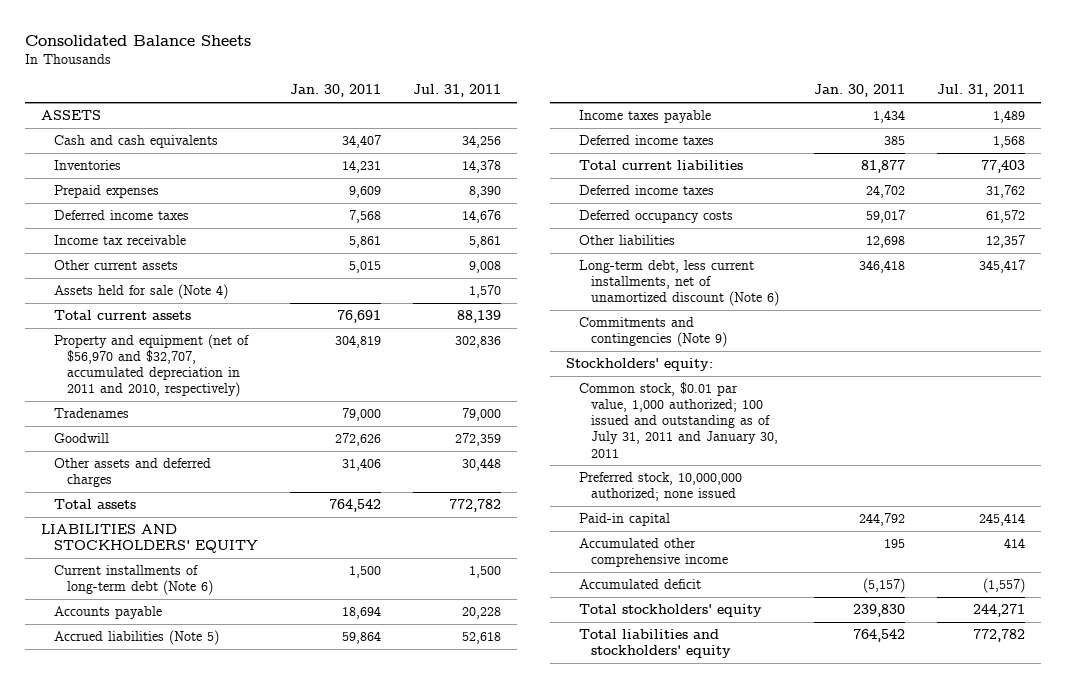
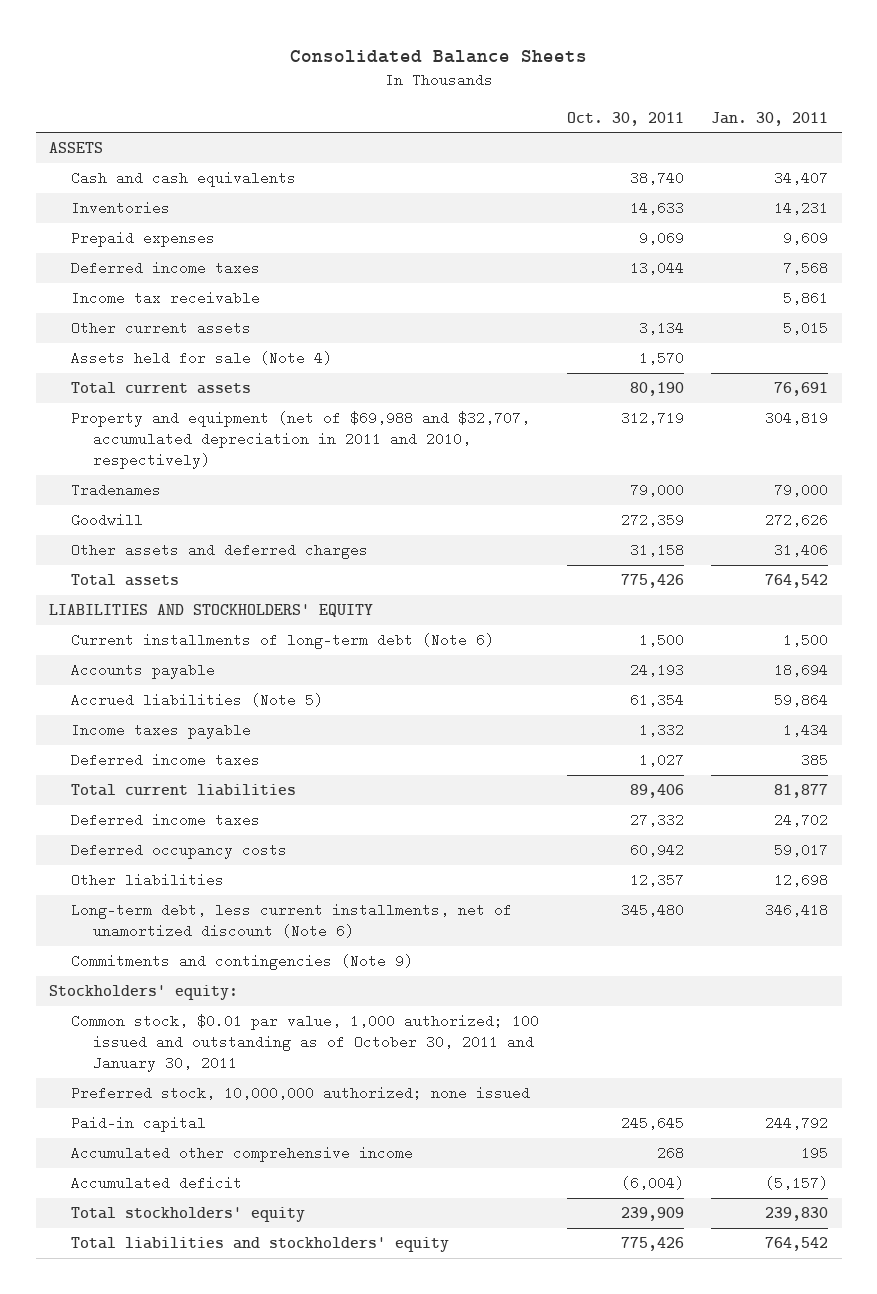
[412,84,501,98] Jul. 31, 2011 -> none
none -> [566,111,684,126] Oct. 30, 2011
[53,333,249,398] Property and equipment (net of $56,970 and $32,707, accumulated depreciation in 2011 and 2010, respectively) -> [71,411,531,470] Property and equipment (net of $69,988 and $32,707, accumulated depreciation in 2011 and 2010, respectively)
[578,381,779,458] Common stock, $0.01 par value, 1,000 authorized; 100 issued and outstanding as of July 31, 2011 and January 30, 2011 -> [71,1014,540,1073] Common stock, $0.01 par value, 1,000 authorized; 100 issued and outstanding as of October 30, 2011 and January 30, 2011

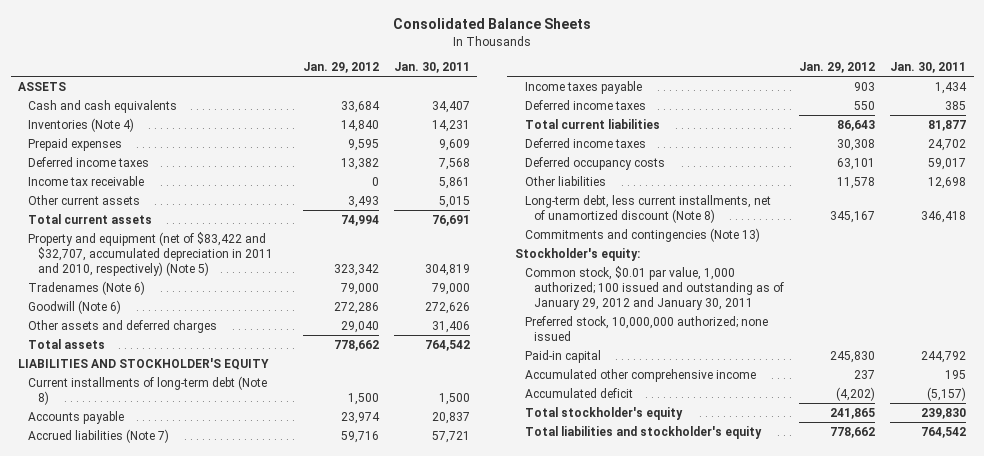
[566,111,684,126] Oct. 30, 2011 -> none
none -> [302,62,379,74] Jan. 29, 2012
[71,201,171,216] Inventories -> [28,117,135,132] Inventories (Note 4)
[71,351,333,366] Assets held for sale (Note 4) -> none
[71,411,531,470] Property and equipment (net of $69,988 and $32,707, accumulated depreciation in 2011 and 2010, respectively) -> [28,231,273,276] Property and equipment (net of $83,422 and $32,707, accumulated depreciation in 2011 and 2010, respectively) (Note 5)
[71,483,162,498] Tradenames -> [28,280,146,295] Tradenames (Note 6)
[71,513,144,528] Goodwill -> [28,299,122,314] Goodwill (Note 6)
[49,604,374,618] LIABILITIES AND STOCKHOLDERS' EQUITY -> [18,357,270,370] LIABILITIES AND STOCKHOLDER'S EQUITY
[71,633,495,650] Current installments of long-term debt (Note 6) -> [28,375,268,405] Current installments of long-term debt (Note 8)
[774,663,829,678] 18,694 -> [431,411,470,424] 20,837
[71,693,324,708] Accrued liabilities (Note 5) -> [28,428,170,443] Accrued liabilities (Note 7)
[774,693,829,708] 59,864 -> [431,430,470,443] 57,721
[71,903,513,939] Long-term debt, less current installments, net of unamortized discount (Note 6) -> [524,194,771,223] Long-term debt, less current installments, net of unamortized discount (Note 8)
[71,954,414,971] Commitments and contingencies (Note 9) -> [524,227,760,242] Commitments and contingencies (Note 13)
[49,985,239,1001] Stockholders' equity: -> [514,247,640,261] Stockholder's equity:
[71,1014,540,1073] Common stock, $0.01 par value, 1,000 authorized; 100 issued and outstanding as of October 30, 2011 and January 30, 2011 -> [524,265,785,310] Common stock, $0.01 par value, 1,000 authorized; 100 issued and outstanding as of January 29, 2012 and January 30, 2011
[71,1207,306,1223] Total stockholders' equity -> [524,406,683,420] Total stockholder's equity
[71,1237,450,1253] Total liabilities and stockholders' equity -> [524,425,762,439] Total liabilities and stockholder's equity

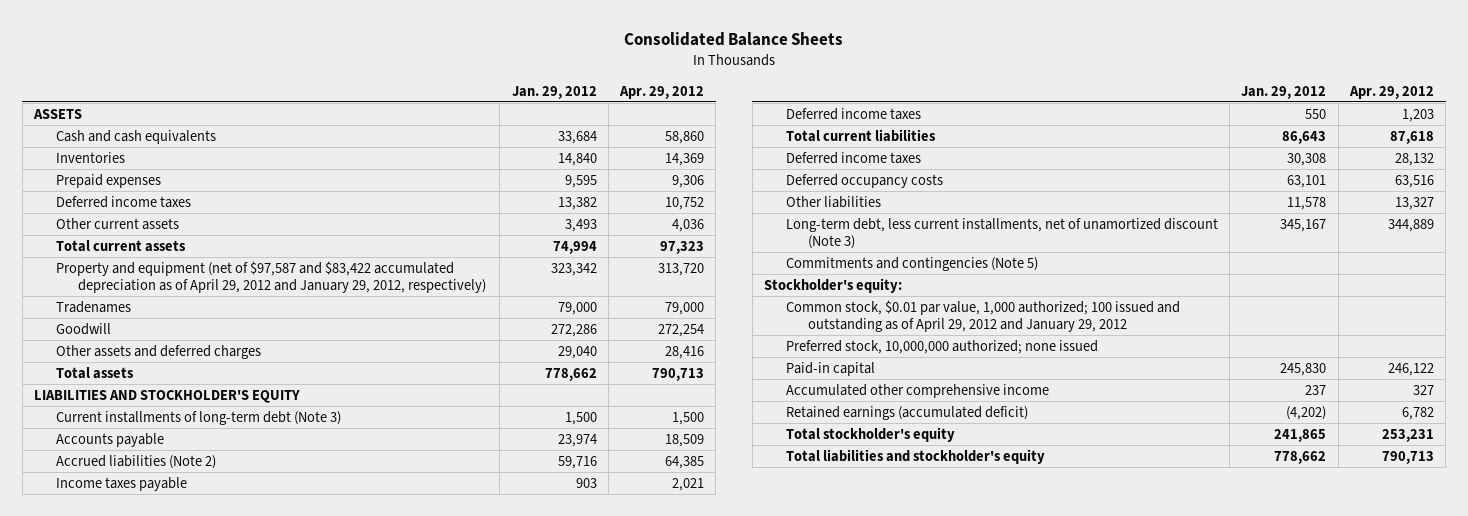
[393,62,470,74] Jan. 30, 2011 -> none
none -> [618,85,704,99] Apr. 29, 2012
[28,117,135,132] Inventories (Note 4) -> [56,151,126,163] Inventories
[28,175,145,186] Income tax receivable -> none
[28,231,273,276] Property and equipment (net of $83,422 and $32,707, accumulated depreciation in 2011 and 2010, respectively) (Note 5) -> [56,260,487,294] Property and equipment (net of $97,587 and $83,422 accumulated depreciation as of April 29, 2012 and January 29, 2012, respectively)
[28,280,146,295] Tradenames (Note 6) -> [56,300,132,313] Tradenames
[28,299,122,314] Goodwill (Note 6) -> [56,322,112,335] Goodwill
[28,375,268,405] Current installments of long-term debt (Note 8) -> [56,410,342,425] Current installments of long-term debt (Note 3)
[28,428,170,443] Accrued liabilities (Note 7) -> [56,454,217,469] Accrued liabilities (Note 2)
[524,194,771,223] Long-term debt, less current installments, net of unamortized discount (Note 8) -> [786,217,1219,250] Long-term debt, less current installments, net of unamortized discount (Note 3)
[524,227,760,242] Commitments and contingencies (Note 13) -> [786,256,1039,271] Commitments and contingencies (Note 5)
[524,265,785,310] Common stock, $0.01 par value, 1,000 authorized; 100 issued and outstanding as of January 29, 2012 and January 30, 2011 -> [786,299,1181,333] Common stock, $0.01 par value, 1,000 authorized; 100 issued and outstanding as of April 29, 2012 and January 29, 2012
[524,387,633,398] Accumulated deficit -> [786,405,1029,420] Retained earnings (accumulated deficit)

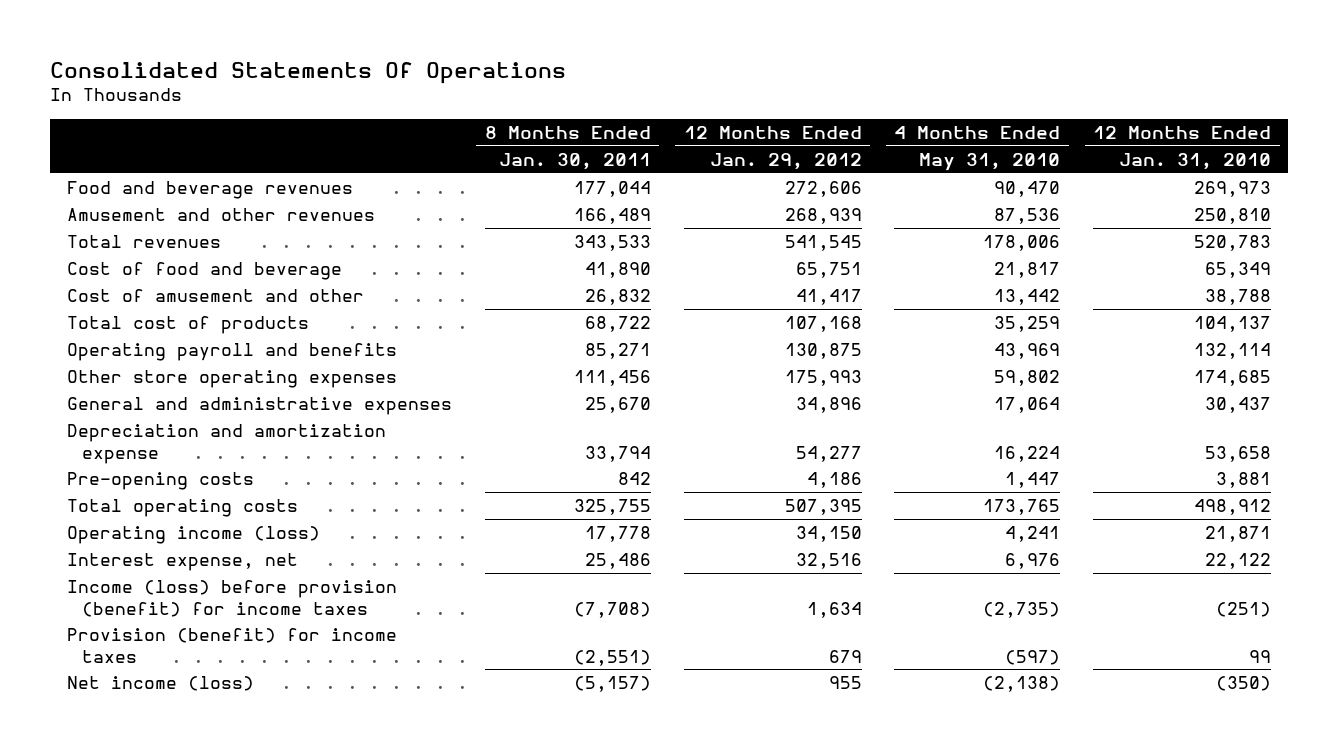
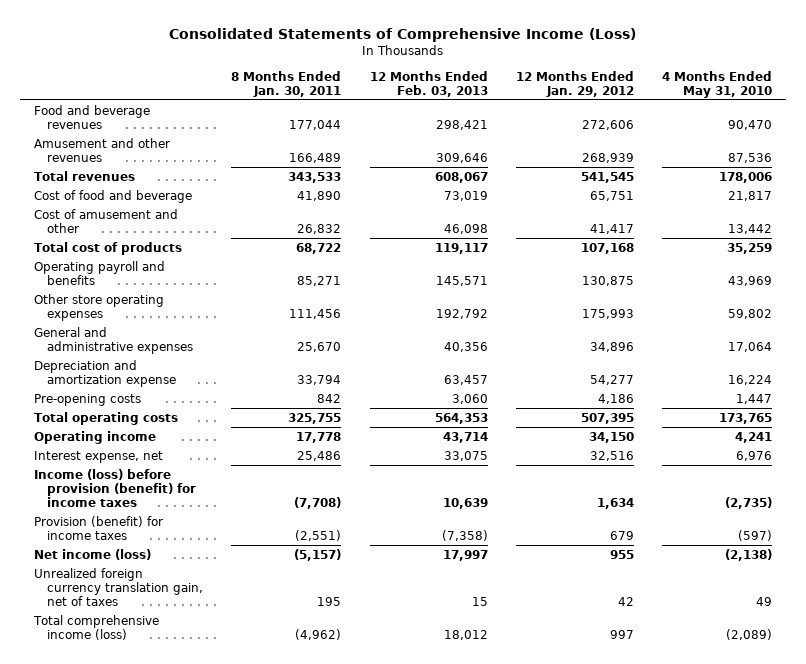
[50,61,567,84] Consolidated Statements Of Operations -> [169,27,637,42] Consolidated Statements of Comprehensive Income (Loss)
[1119,153,1272,171] Jan. 31, 2010 -> none
none -> [369,70,488,97] 12 Months Ended Feb. 03, 2013
[66,526,320,545] Operating income (loss) -> [34,430,157,444] Operating income
none -> [34,567,204,606] Unrealized foreign currency translation gain, net of taxes
none -> [33,614,160,640] Total comprehensive income (loss)

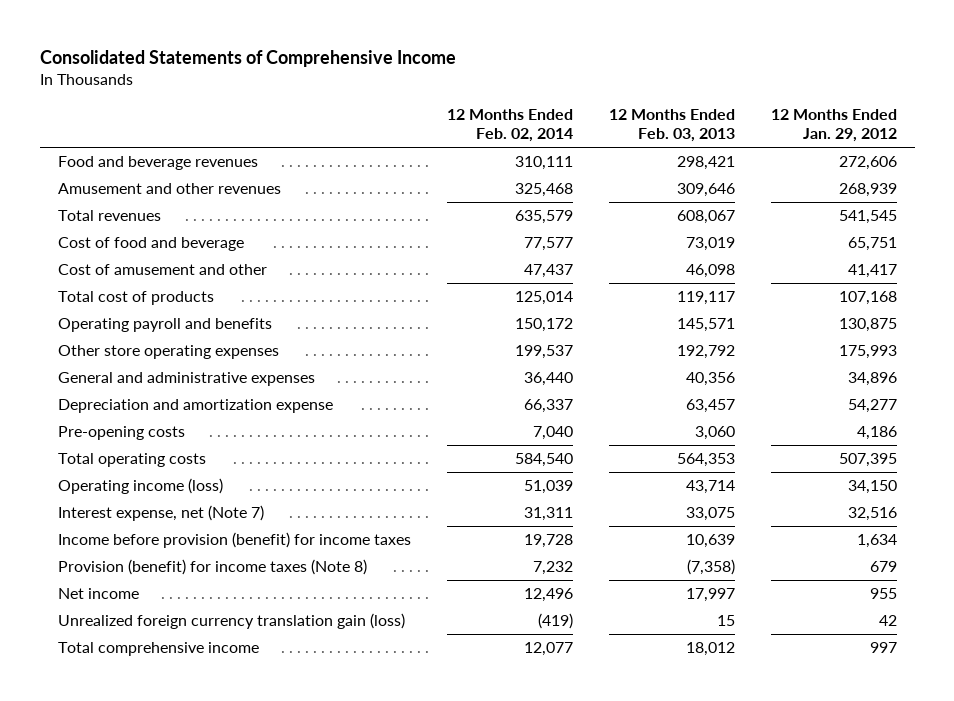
[169,27,637,42] Consolidated Statements of Comprehensive Income (Loss) -> [39,50,456,68] Consolidated Statements of Comprehensive Income
[231,70,342,97] 8 Months Ended Jan. 30, 2011 -> none
[661,70,772,98] 4 Months Ended May 31, 2010 -> none
none -> [446,109,573,143] 12 Months Ended Feb. 02, 2014
[34,430,157,444] Operating income -> [57,478,223,495] Operating income (loss)
[34,450,164,463] Interest expense, net -> [57,505,264,522] Interest expense, net (Note 7)
[34,468,197,507] Income (loss) before provision (benefit) for income taxes -> [57,532,411,549] Income before provision (benefit) for income taxes
[34,515,164,540] Provision (benefit) for income taxes -> [57,559,367,576] Provision (benefit) for income taxes (Note 8)
[34,548,152,560] Net income (loss) -> [57,588,139,600] Net income
[34,567,204,606] Unrealized foreign currency translation gain, net of taxes -> [57,613,405,630] Unrealized foreign currency translation gain (loss)
[33,614,160,640] Total comprehensive income (loss) -> [57,642,259,657] Total comprehensive income

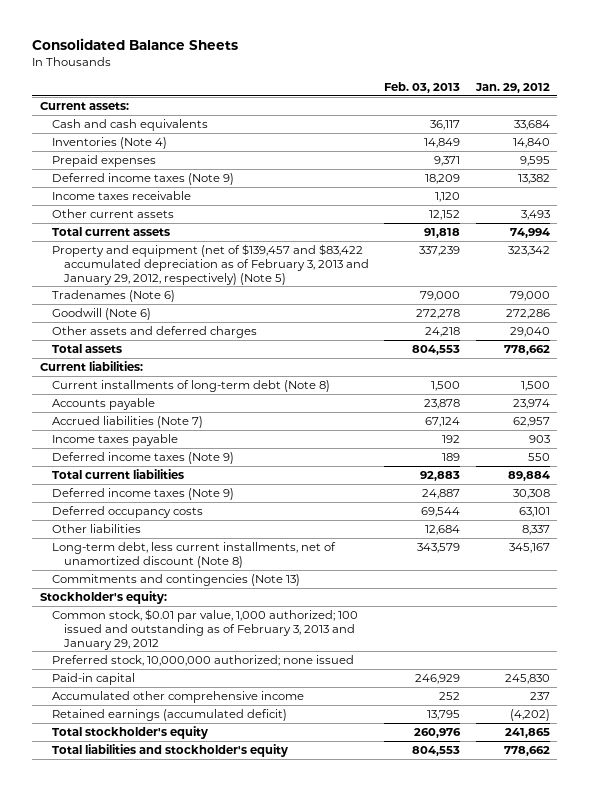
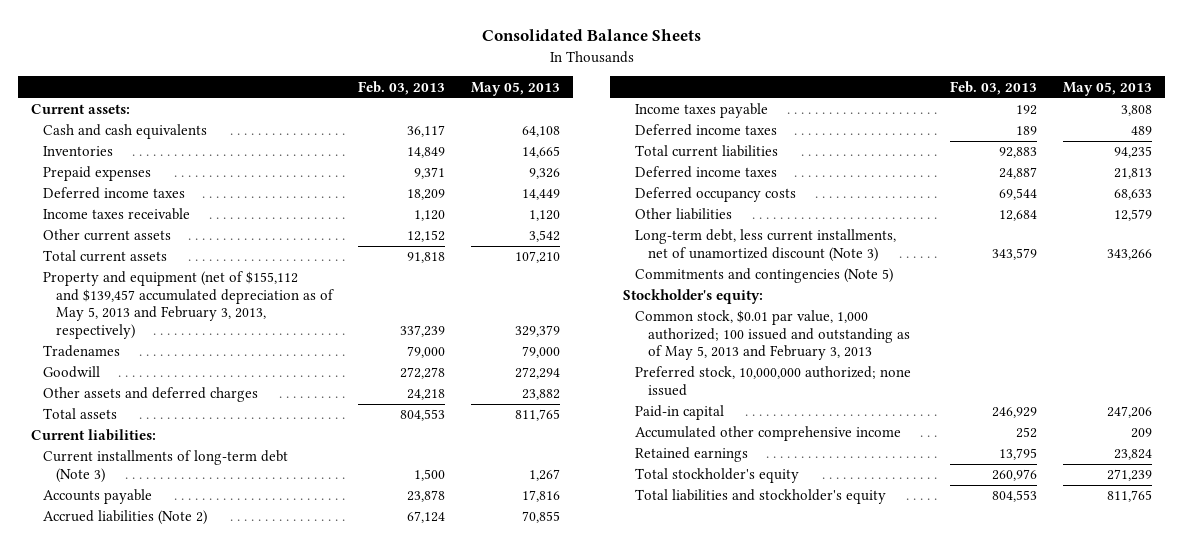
[474,82,550,93] Jan. 29, 2012 -> none
none -> [471,81,561,96] May 05, 2013
[51,137,167,150] Inventories (Note 4) -> [43,146,114,157] Inventories
[51,173,234,186] Deferred income taxes (Note 9) -> [43,187,186,200] Deferred income taxes
[51,244,369,285] Property and equipment (net of $139,457 and $83,422 accumulated depreciation as of February 3, 2013 and January 29, 2012, respectively) (Note 5) -> [43,271,334,339] Property and equipment (net of $155,112 and $139,457 accumulated depreciation as of May 5, 2013 and February 3, 2013, respectively)
[51,290,175,303] Tradenames (Note 6) -> [43,345,121,358] Tradenames
[51,308,151,321] Goodwill (Note 6) -> [43,366,101,379] Goodwill
[51,380,330,393] Current installments of long-term debt (Note 8) -> [43,450,289,483] Current installments of long-term debt (Note 3)
[51,416,203,429] Accrued liabilities (Note 7) -> [43,510,208,526] Accrued liabilities (Note 2)
[51,452,234,465] Deferred income taxes (Note 9) -> [635,124,778,137] Deferred income taxes
[51,488,234,501] Deferred income taxes (Note 9) -> [635,166,778,179] Deferred income taxes
[51,542,336,568] Long-term debt, less current installments, net of unamortized discount (Note 8) -> [635,229,897,262] Long-term debt, less current installments, net of unamortized discount (Note 3)
[51,574,300,587] Commitments and contingencies (Note 13) -> [635,268,894,284] Commitments and contingencies (Note 5)
[51,609,358,650] Common stock, $0.01 par value, 1,000 authorized; 100 issued and outstanding as of February 3, 2013 and January 29, 2012 -> [635,310,910,361] Common stock, $0.01 par value, 1,000 authorized; 100 issued and outstanding as of May 5, 2013 and February 3, 2013
[51,709,287,722] Retained earnings (accumulated deficit) -> [635,447,749,463] Retained earnings

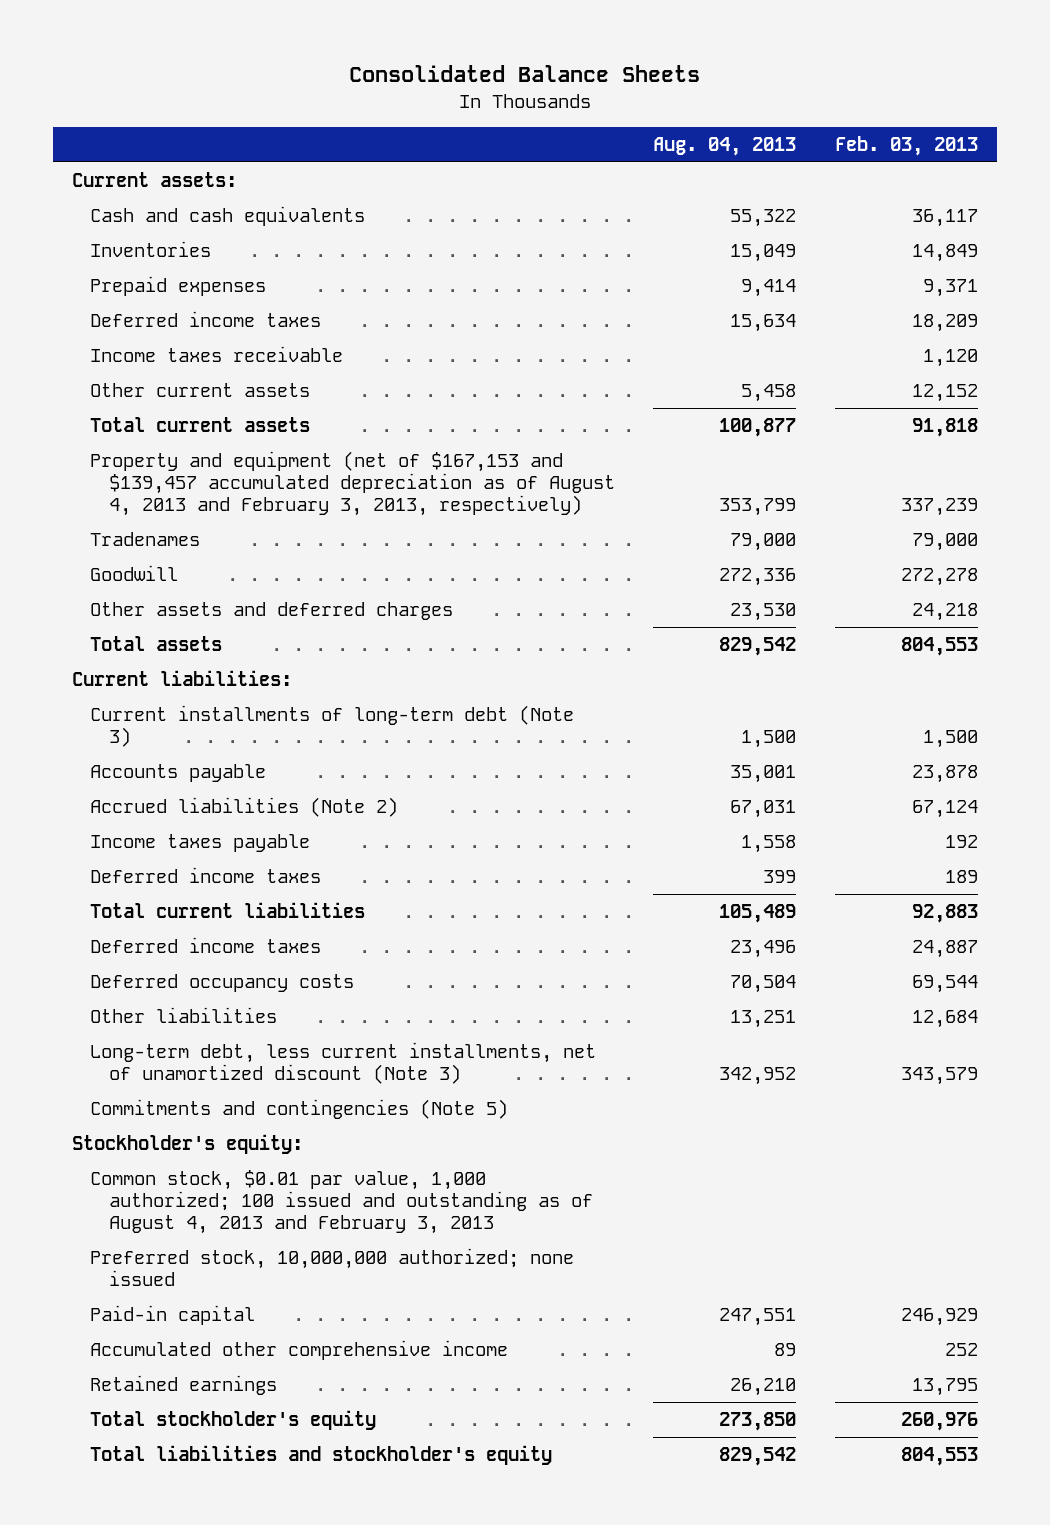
[471,81,561,96] May 05, 2013 -> none
none -> [653,136,797,156] Aug. 04, 2013
[43,271,334,339] Property and equipment (net of $155,112 and $139,457 accumulated depreciation as of May 5, 2013 and February 3, 2013, respectively) -> [90,451,615,517] Property and equipment (net of $167,153 and $139,457 accumulated depreciation as of August 4, 2013 and February 3, 2013, respectively)
[635,310,910,361] Common stock, $0.01 par value, 1,000 authorized; 100 issued and outstanding as of May 5, 2013 and February 3, 2013 -> [90,1170,593,1235] Common stock, $0.01 par value, 1,000 authorized; 100 issued and outstanding as of August 4, 2013 and February 3, 2013

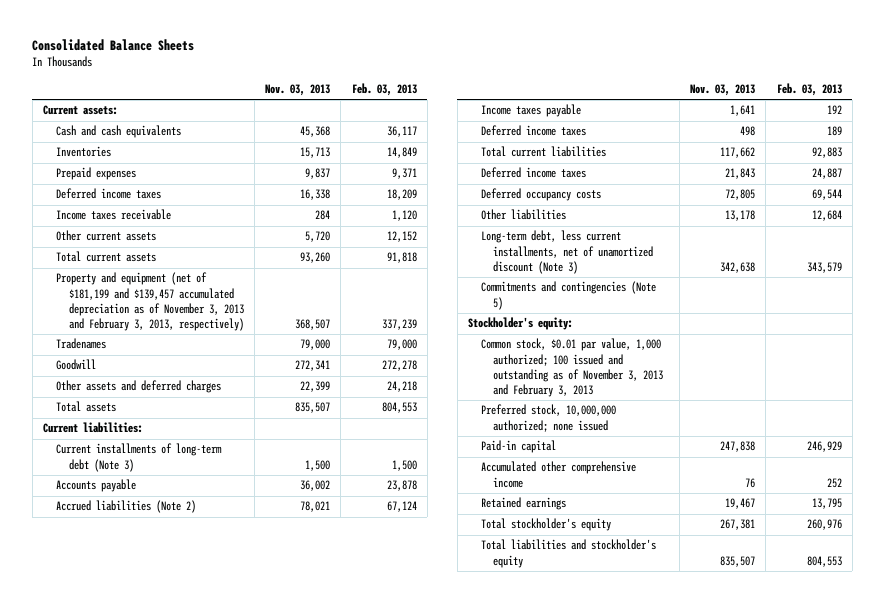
[653,136,797,156] Aug. 04, 2013 -> none
none -> [265,83,331,96] Nov. 03, 2013
[90,451,615,517] Property and equipment (net of $167,153 and $139,457 accumulated depreciation as of August 4, 2013 and February 3, 2013, respectively) -> [55,272,244,331] Property and equipment (net of $181,199 and $139,457 accumulated depreciation as of November 3, 2013 and February 3, 2013, respectively)
[90,1170,593,1235] Common stock, $0.01 par value, 1,000 authorized; 100 issued and outstanding as of August 4, 2013 and February 3, 2013 -> [480,338,664,397] Common stock, $0.01 par value, 1,000 authorized; 100 issued and outstanding as of November 3, 2013 and February 3, 2013

